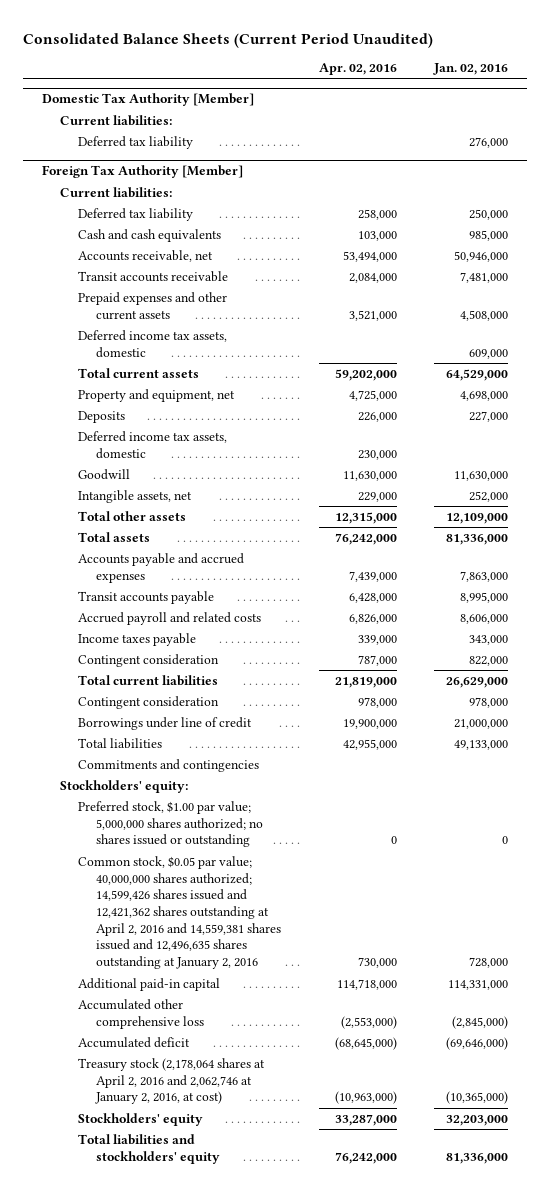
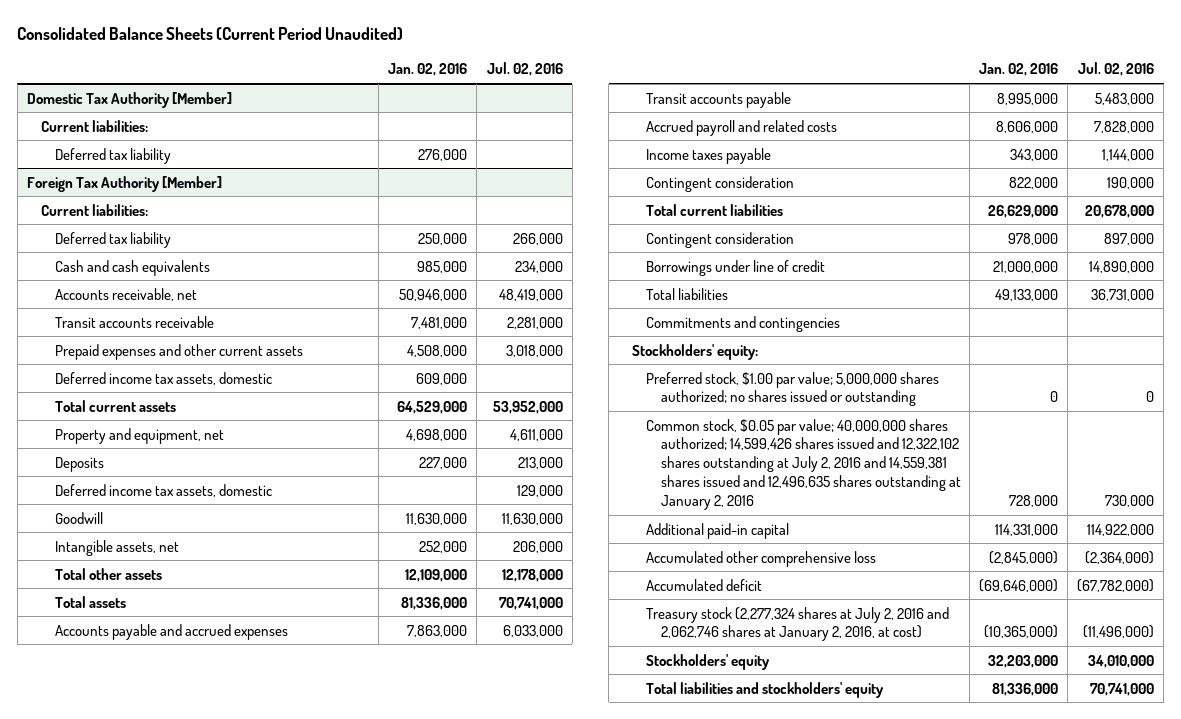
[318,63,397,76] Apr. 02, 2016 -> none
none -> [486,62,563,77] Jul. 02, 2016
[78,856,282,970] Common stock, $0.05 par value; 40,000,000 shares authorized; 14,599,426 shares issued and 12,421,362 shares outstanding at April 2, 2016 and 14,559,381 shares issued and 12,496,635 shares outstanding at January 2, 2016 -> [646,418,961,510] Common stock, $0.05 par value; 40,000,000 shares authorized; 14,599,426 shares issued and 12,322,102 shares outstanding at July 2, 2016 and 14,559,381 shares issued and 12,496,635 shares outstanding at January 2, 2016
[78,1058,266,1105] Treasury stock (2,178,064 shares at April 2, 2016 and 2,062,746 at January 2, 2016, at cost) -> [646,606,950,642] Treasury stock (2,277,324 shares at July 2, 2016 and 2,062,746 shares at January 2, 2016, at cost)

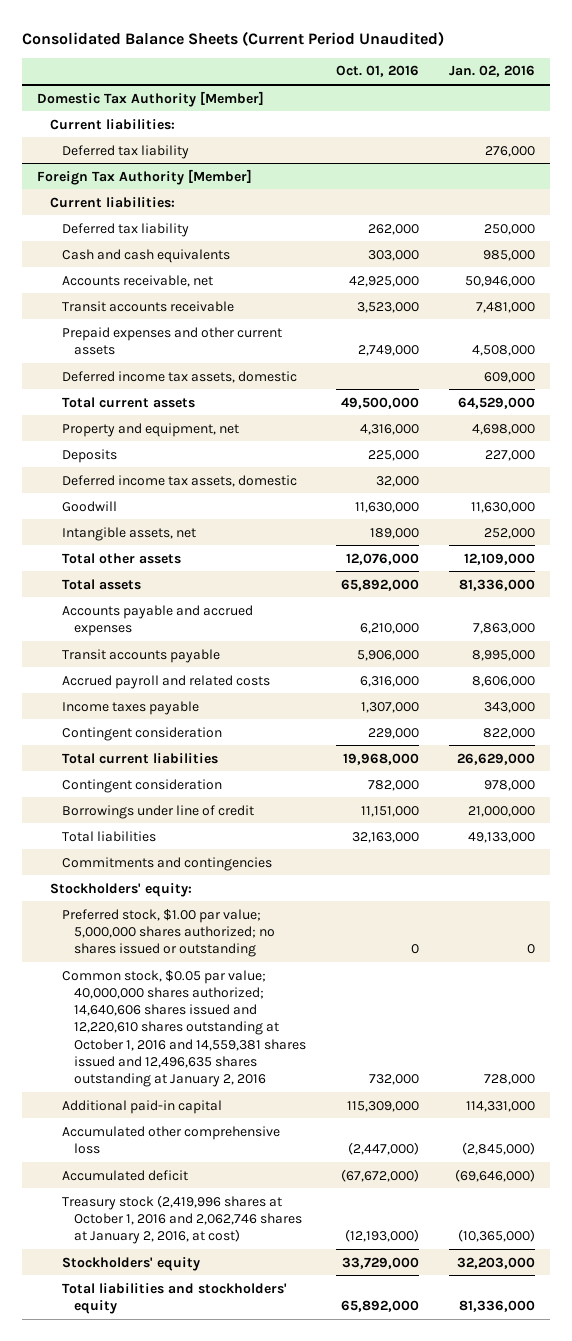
[486,62,563,77] Jul. 02, 2016 -> none
none -> [335,65,419,78] Oct. 01, 2016
[646,418,961,510] Common stock, $0.05 par value; 40,000,000 shares authorized; 14,599,426 shares issued and 12,322,102 shares outstanding at July 2, 2016 and 14,559,381 shares issued and 12,496,635 shares outstanding at January 2, 2016 -> [61,969,307,1088] Common stock, $0.05 par value; 40,000,000 shares authorized; 14,640,606 shares issued and 12,220,610 shares outstanding at October 1, 2016 and 14,559,381 shares issued and 12,496,635 shares outstanding at January 2, 2016
[646,606,950,642] Treasury stock (2,277,324 shares at July 2, 2016 and 2,062,746 shares at January 2, 2016, at cost) -> [61,1194,303,1245] Treasury stock (2,419,996 shares at October 1, 2016 and 2,062,746 shares at January 2, 2016, at cost)

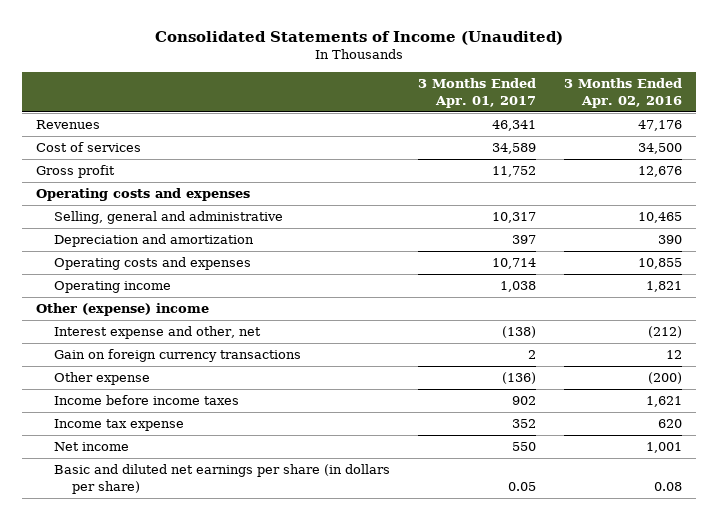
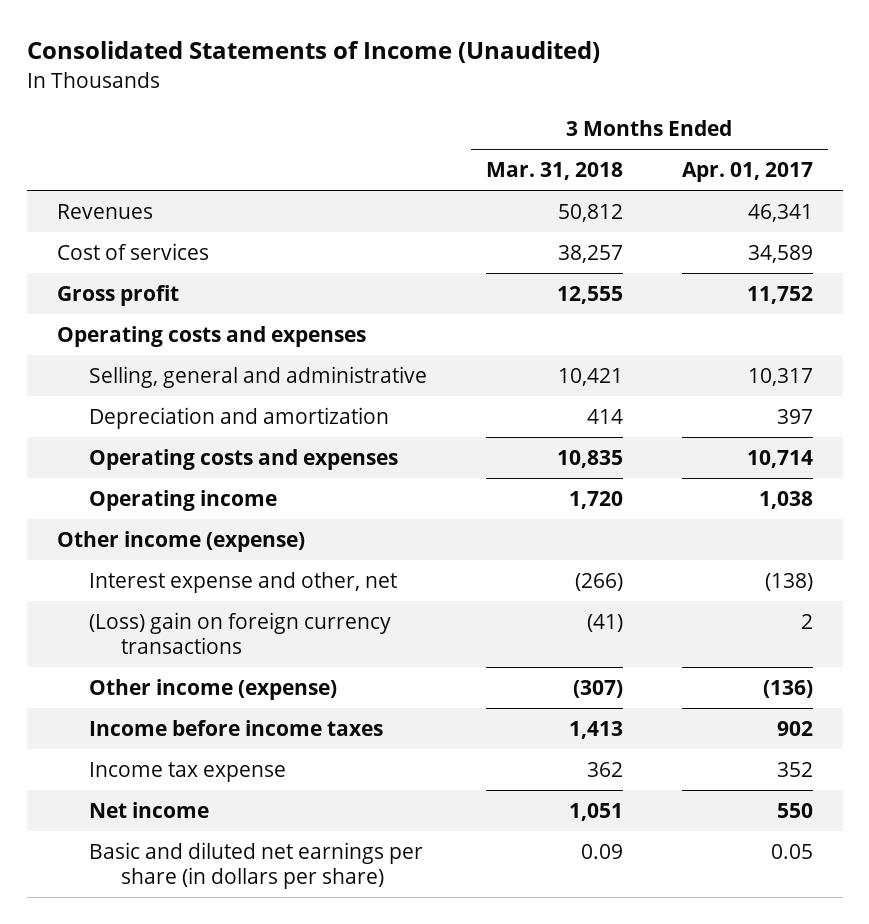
[564,78,683,108] 3 Months Ended Apr. 02, 2016 -> none
none -> [485,162,623,181] Mar. 31, 2018
[35,303,209,317] Other (expense) income -> [56,530,305,552] Other income (expense)
[54,349,302,363] Gain on foreign currency transactions -> [88,611,391,655] (Loss) gain on foreign currency transactions
[54,372,151,386] Other expense -> [88,678,337,700] Other income (expense)

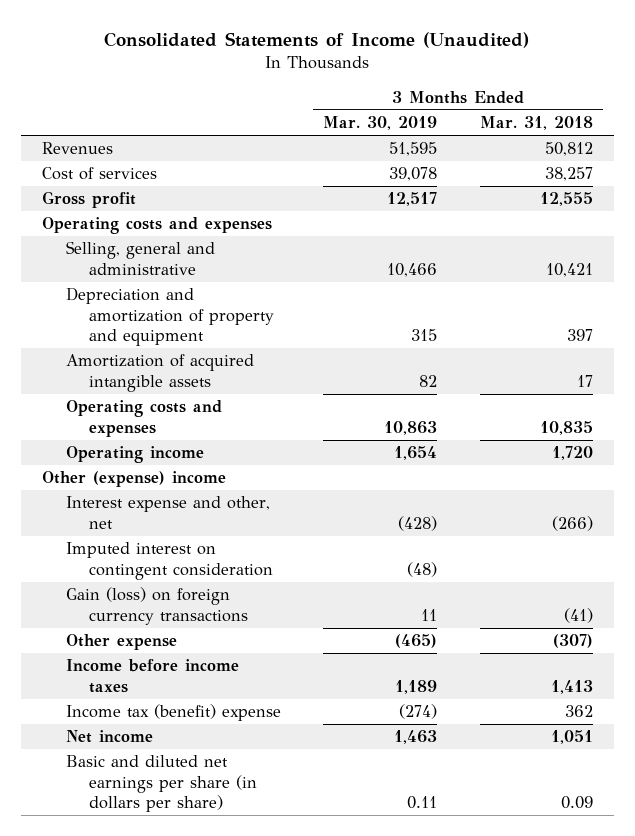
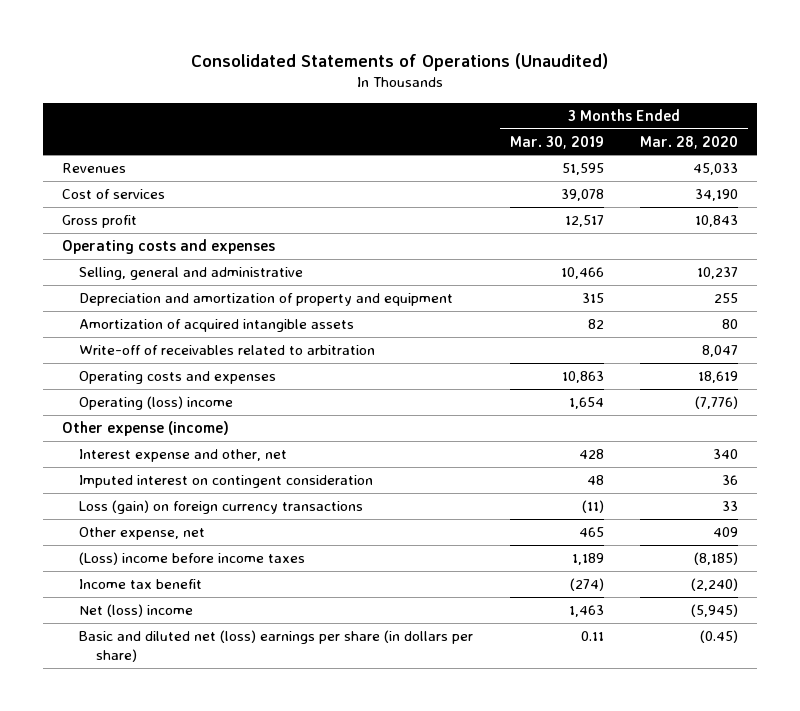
[104,32,530,49] Consolidated Statements of Income (Unaudited) -> [191,52,609,71] Consolidated Statements of Operations (Unaudited)
[479,116,593,131] Mar. 31, 2018 -> none
none -> [640,135,739,149] Mar. 28, 2020
none -> [78,345,375,356] Write-off of receivables related to arbitration
[65,446,204,464] Operating income -> [78,396,233,411] Operating (loss) income
[42,471,227,488] Other (expense) income -> [61,421,229,437] Other expense (income)
[398,515,438,531] (428) -> [578,449,604,460] 428
[407,561,438,577] (48) -> [586,475,604,486] 48
[65,587,249,625] Gain (loss) on foreign currency transactions -> [78,500,363,515] Loss (gain) on foreign currency transactions
[421,608,438,621] 11 -> [581,500,604,514] (11)
[65,634,177,651] Other expense -> [78,527,205,541] Other expense, net
[395,634,438,649] (465) -> [578,527,604,538] 465
[65,659,239,693] Income before income taxes -> [78,552,305,566] (Loss) income before income taxes
[65,704,281,722] Income tax (benefit) expense -> [78,579,202,590] Income tax benefit
[65,730,153,744] Net income -> [78,604,193,618] Net (loss) income
[65,755,258,813] Basic and diluted net earnings per share (in dollars per share) -> [78,630,473,663] Basic and diluted net (loss) earnings per share (in dollars per share)

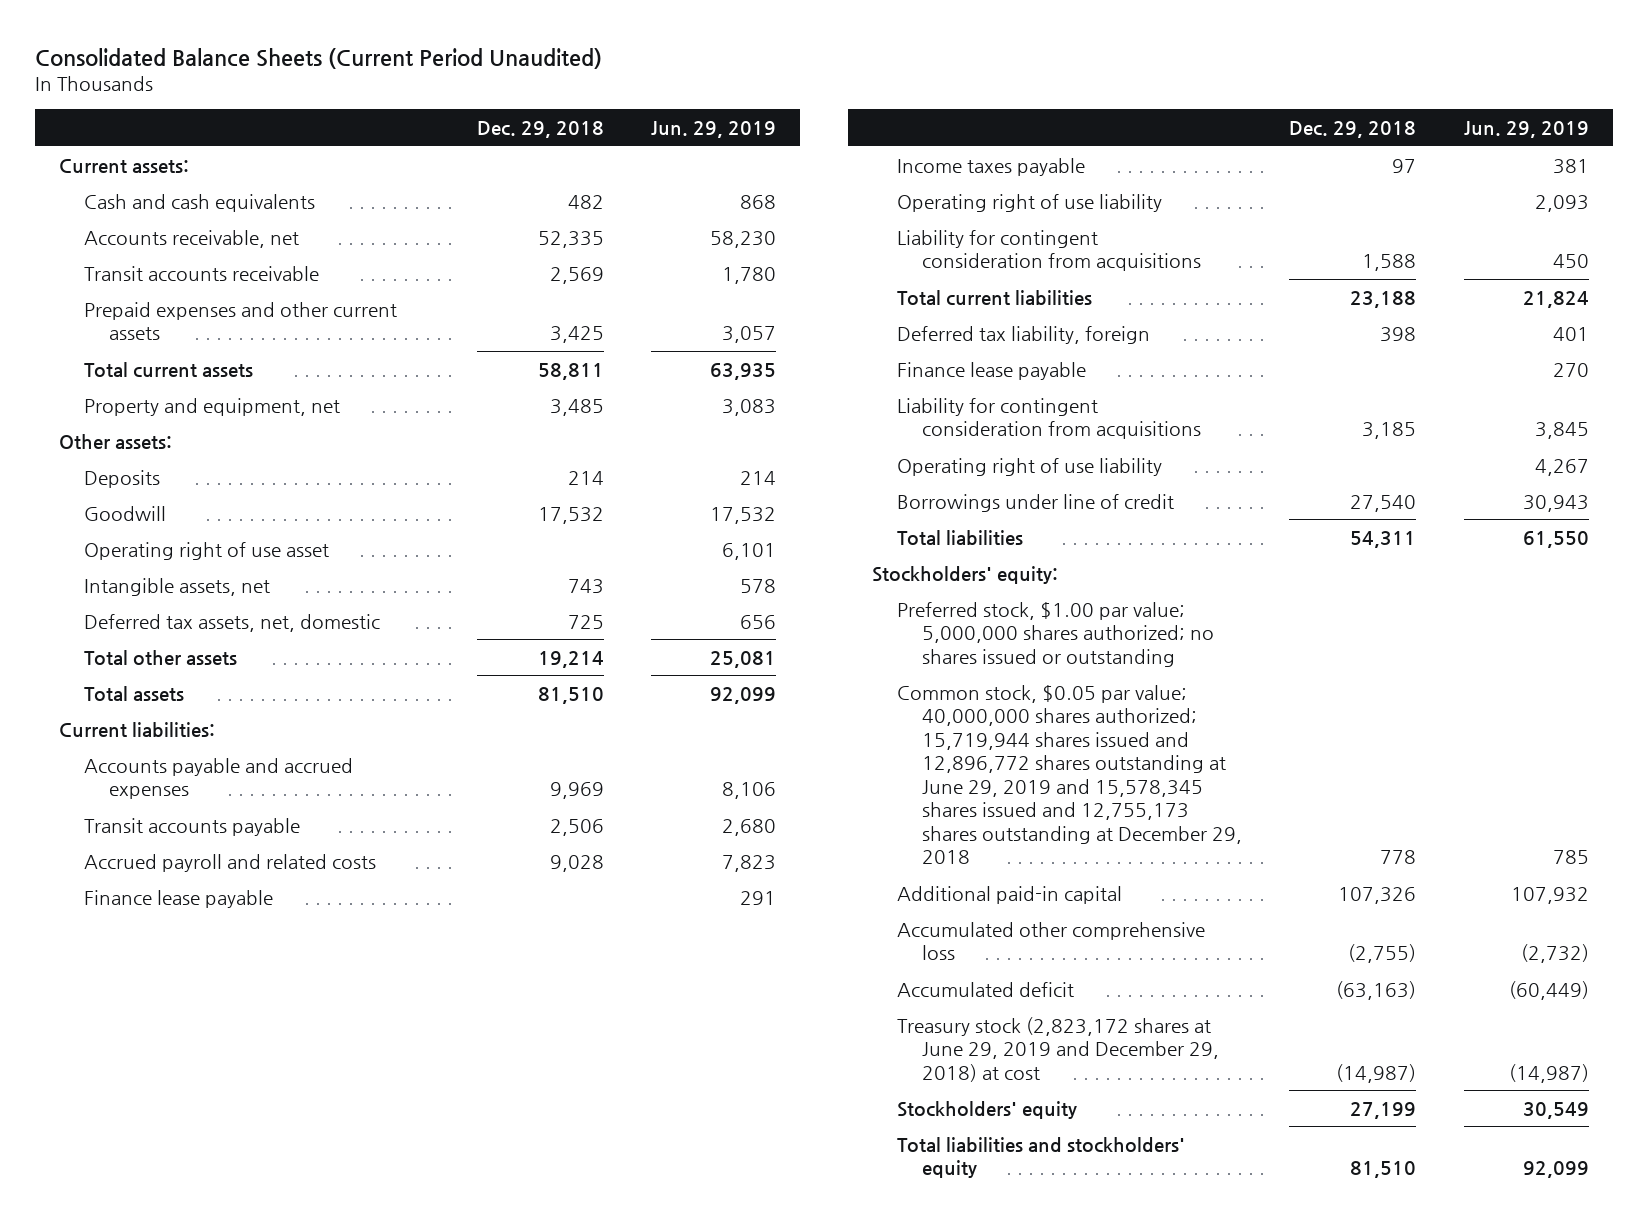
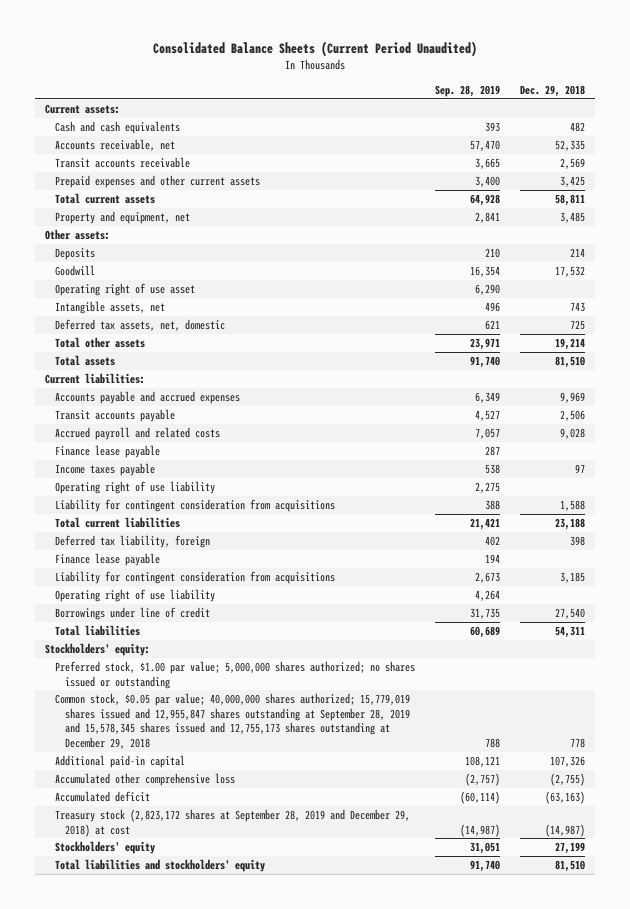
[651,121,777,139] Jun. 29, 2019 -> none
none -> [435,84,501,97] Sep. 28, 2019
[896,684,1242,865] Common stock, $0.05 par value; 40,000,000 shares authorized; 15,719,944 shares issued and 12,896,772 shares outstanding at June 29, 2019 and 15,578,345 shares issued and 12,755,173 shares outstanding at December 29, 2018 -> [55,692,411,749] Common stock, $0.05 par value; 40,000,000 shares authorized; 15,779,019 shares issued and 12,955,847 shares outstanding at September 28, 2019 and 15,578,345 shares issued and 12,755,173 shares outstanding at December 29, 2018
[896,1016,1219,1082] Treasury stock (2,823,172 shares at June 29, 2019 and December 29, 2018) at cost -> [55,808,411,837] Treasury stock (2,823,172 shares at September 28, 2019 and December 29, 2018) at cost

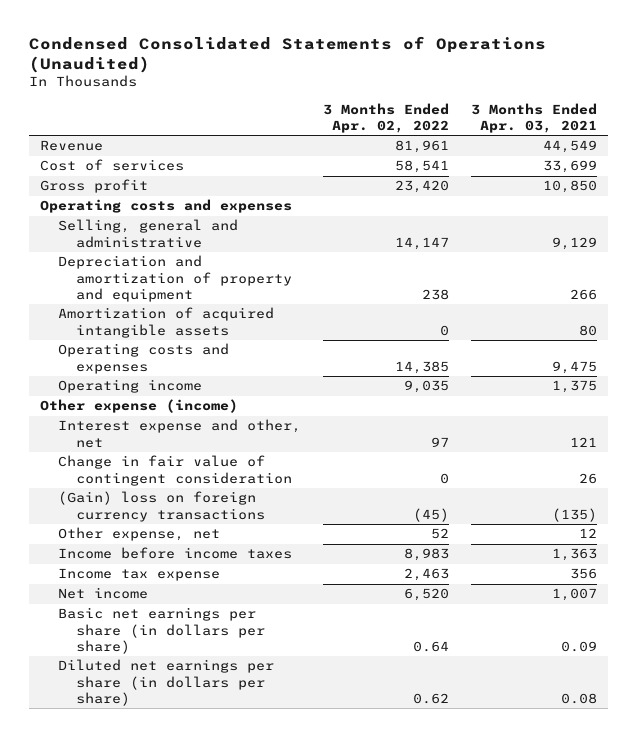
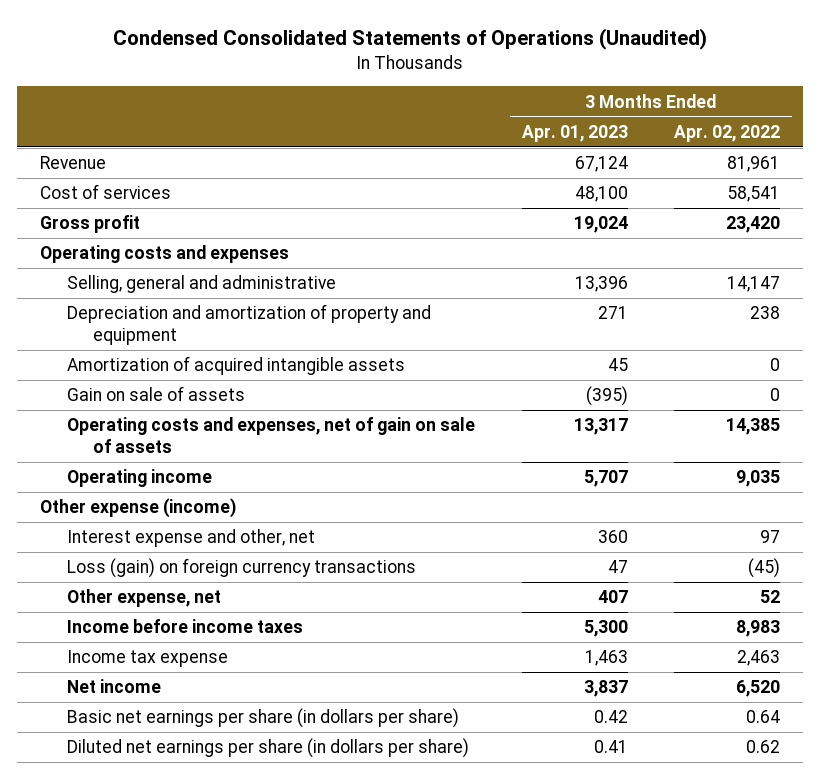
[470,102,597,133] 3 Months Ended Apr. 03, 2021 -> none
none -> [521,124,628,142] Apr. 01, 2023
none -> [66,386,245,402] Gain on sale of assets
[57,343,229,374] Operating costs and expenses -> [66,417,475,453] Operating costs and expenses, net of gain on sale of assets
[57,455,292,486] Change in fair value of contingent consideration -> none
[57,491,265,522] (Gain) loss on foreign currency transactions -> [66,558,416,579] Loss (gain) on foreign currency transactions

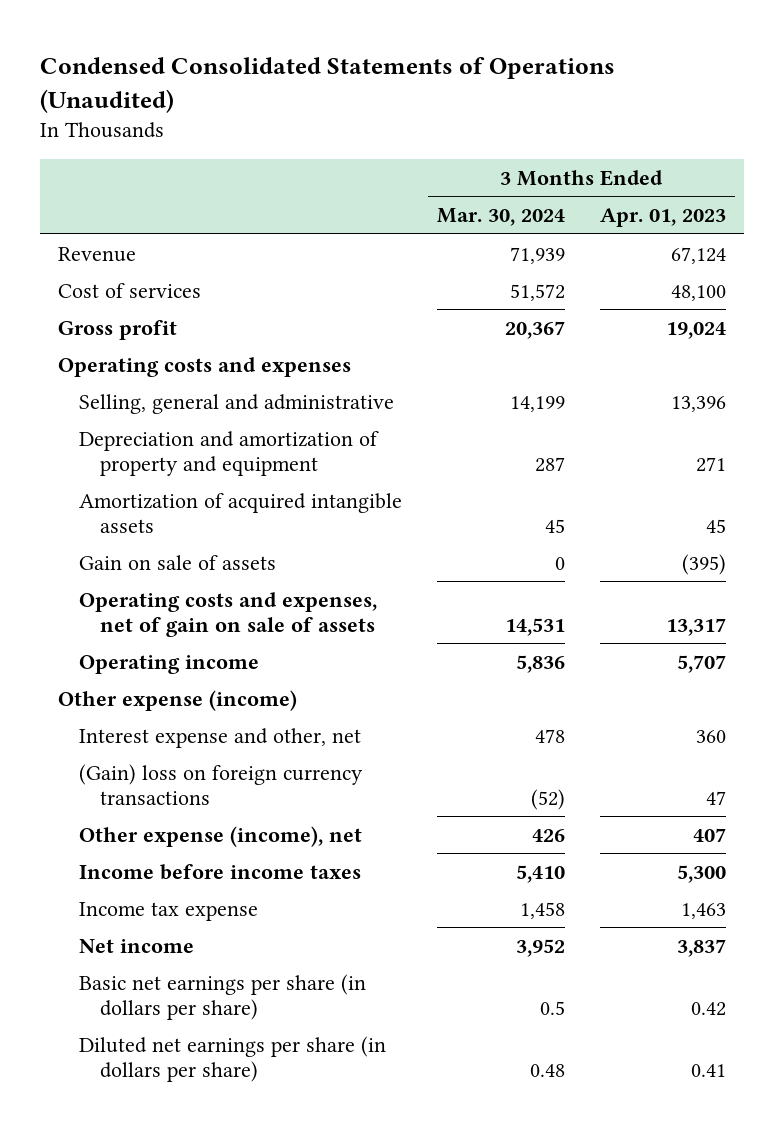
[674,124,781,142] Apr. 02, 2022 -> none
none -> [436,208,565,227] Mar. 30, 2024
[66,558,416,579] Loss (gain) on foreign currency transactions -> [78,763,363,805] (Gain) loss on foreign currency transactions
[66,589,221,608] Other expense, net -> [78,825,362,847] Other expense (income), net

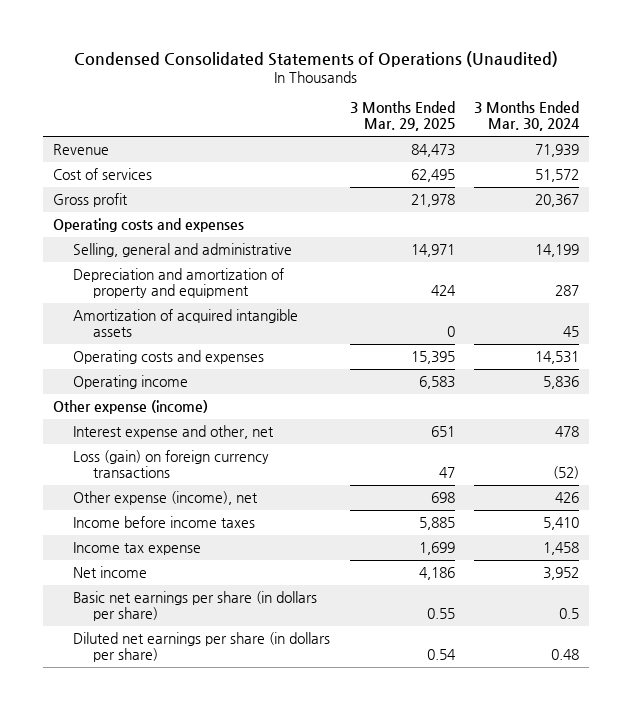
[599,208,726,228] Apr. 01, 2023 -> none
none -> [349,101,455,132] 3 Months Ended Mar. 29, 2025
[78,554,276,570] Gain on sale of assets -> none
[78,591,377,637] Operating costs and expenses, net of gain on sale of assets -> [73,350,265,365] Operating costs and expenses
[78,763,363,805] (Gain) loss on foreign currency transactions -> [73,450,270,479] Loss (gain) on foreign currency transactions

